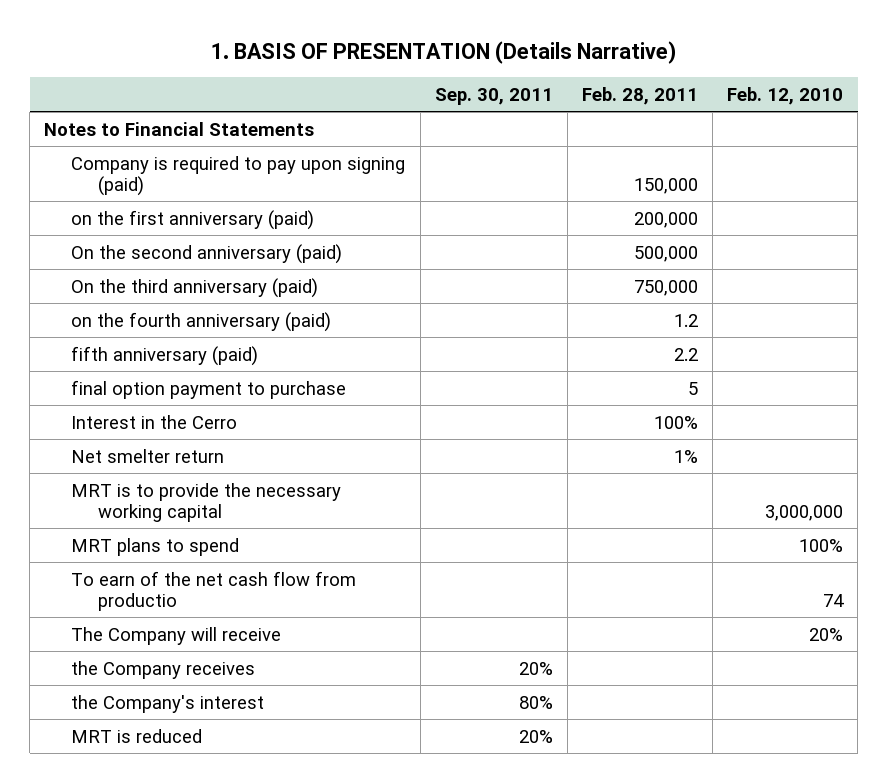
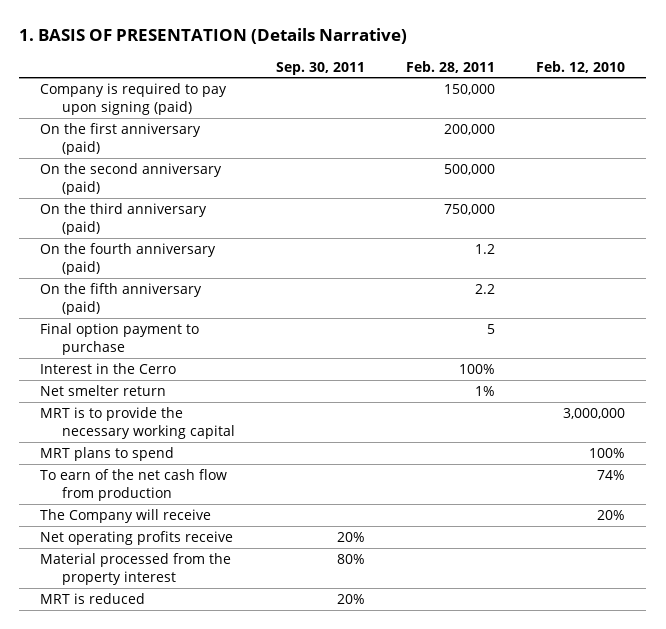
[44,121,315,136] Notes to Financial Statements -> none
[71,209,315,230] on the first anniversary (paid) -> [40,122,202,156] On the first anniversary (paid)
[71,311,332,332] on the fourth anniversary (paid) -> [40,242,217,276] On the fourth anniversary (paid)
[71,345,259,366] fifth anniversary (paid) -> [40,282,203,316] On the fifth anniversary (paid)
[71,379,347,399] final option payment to purchase -> [40,322,200,356] Final option payment to purchase
[71,570,357,612] To earn of the net cash flow from productio -> [40,468,228,502] To earn of the net cash flow from production
[823,594,845,608] 74 -> [597,469,626,480] 74%
[71,660,256,679] the Company receives -> none
[71,694,265,713] the Company's interest -> none
none -> [40,530,234,545] Net operating profits receive
none -> [40,552,232,586] Material processed from the property interest

